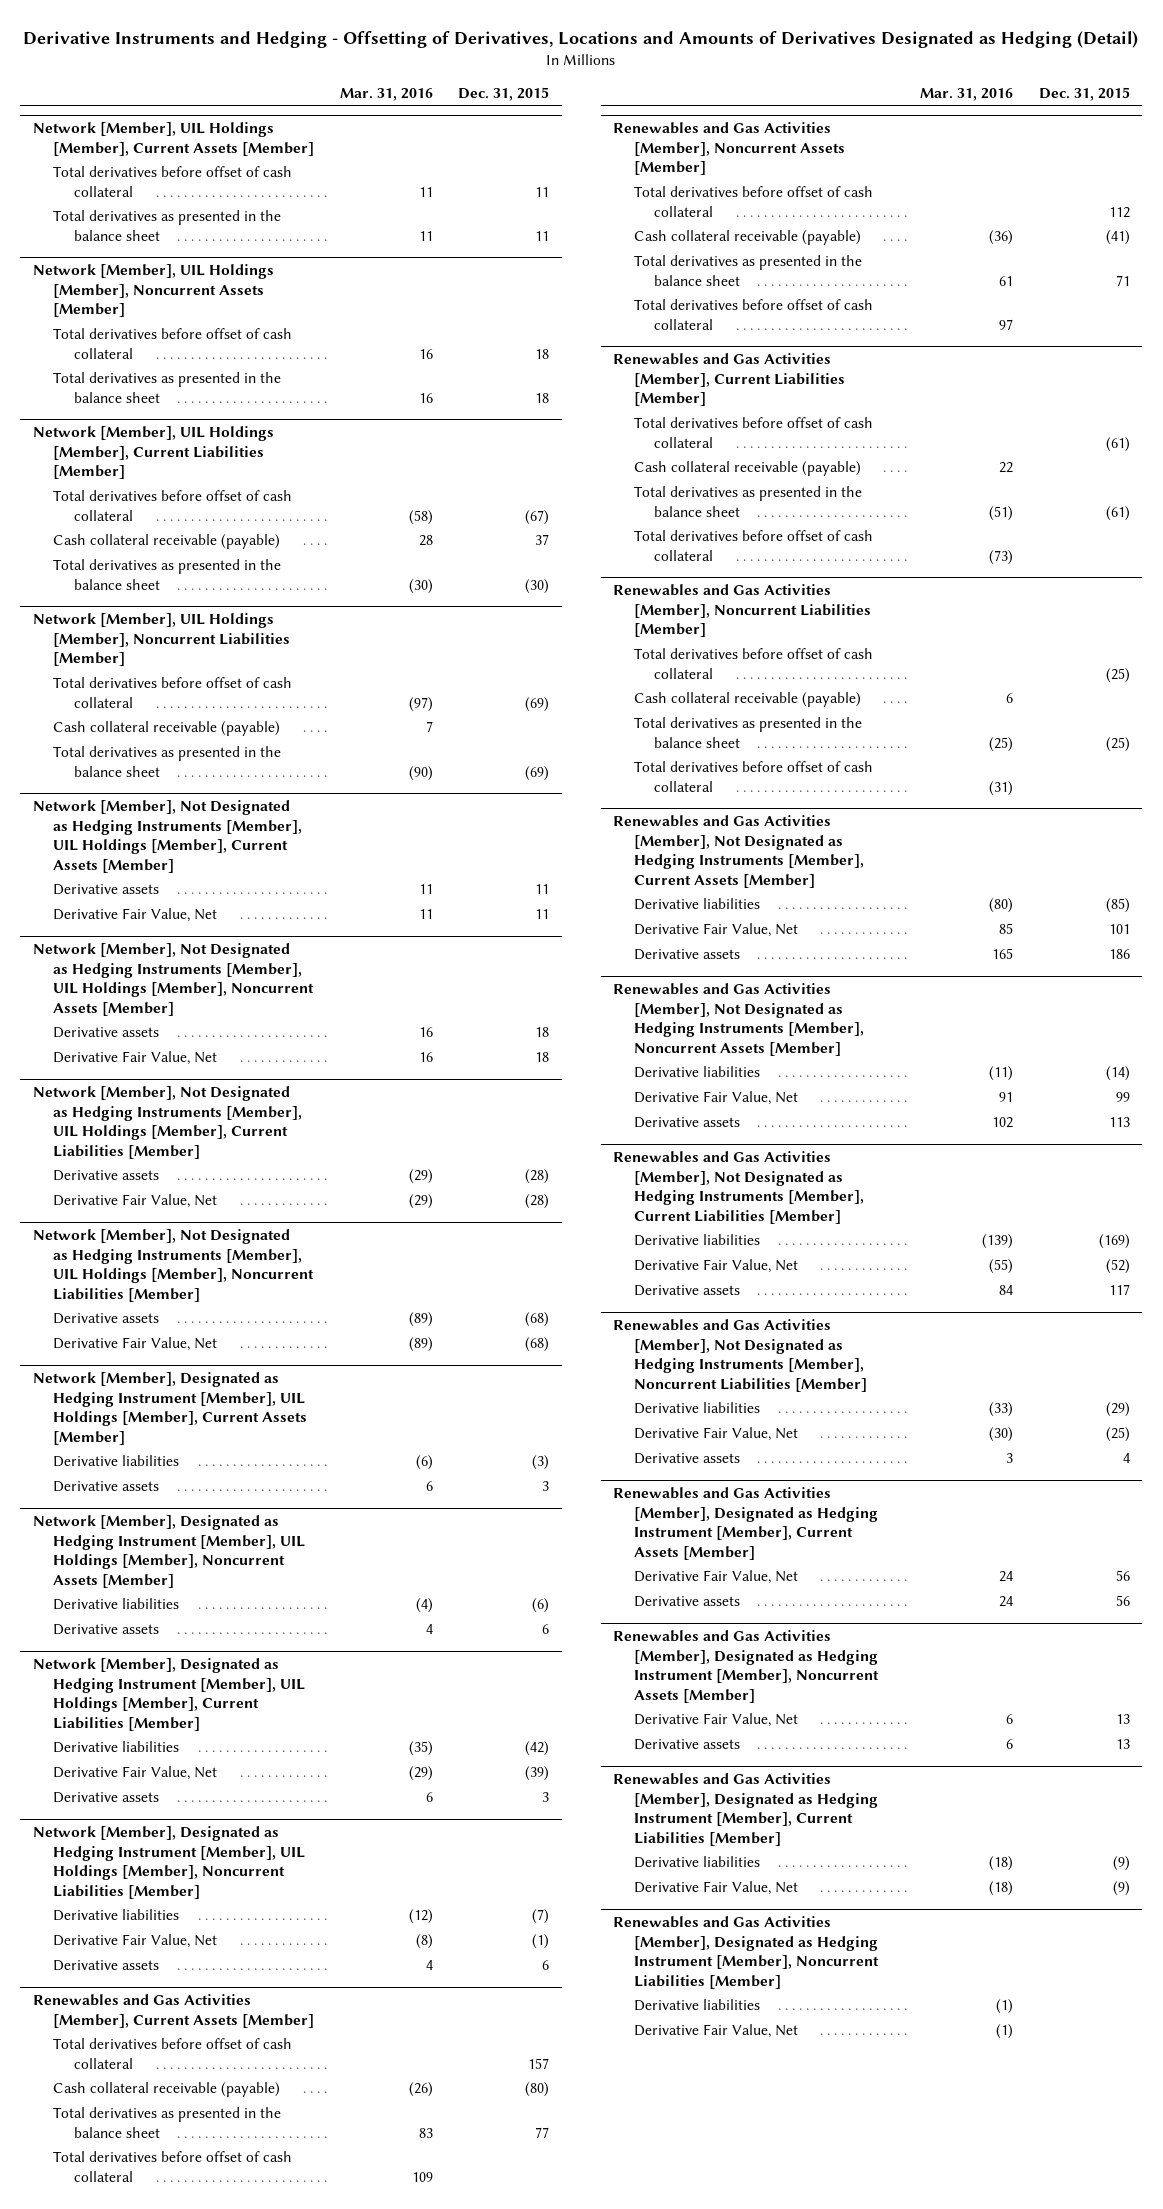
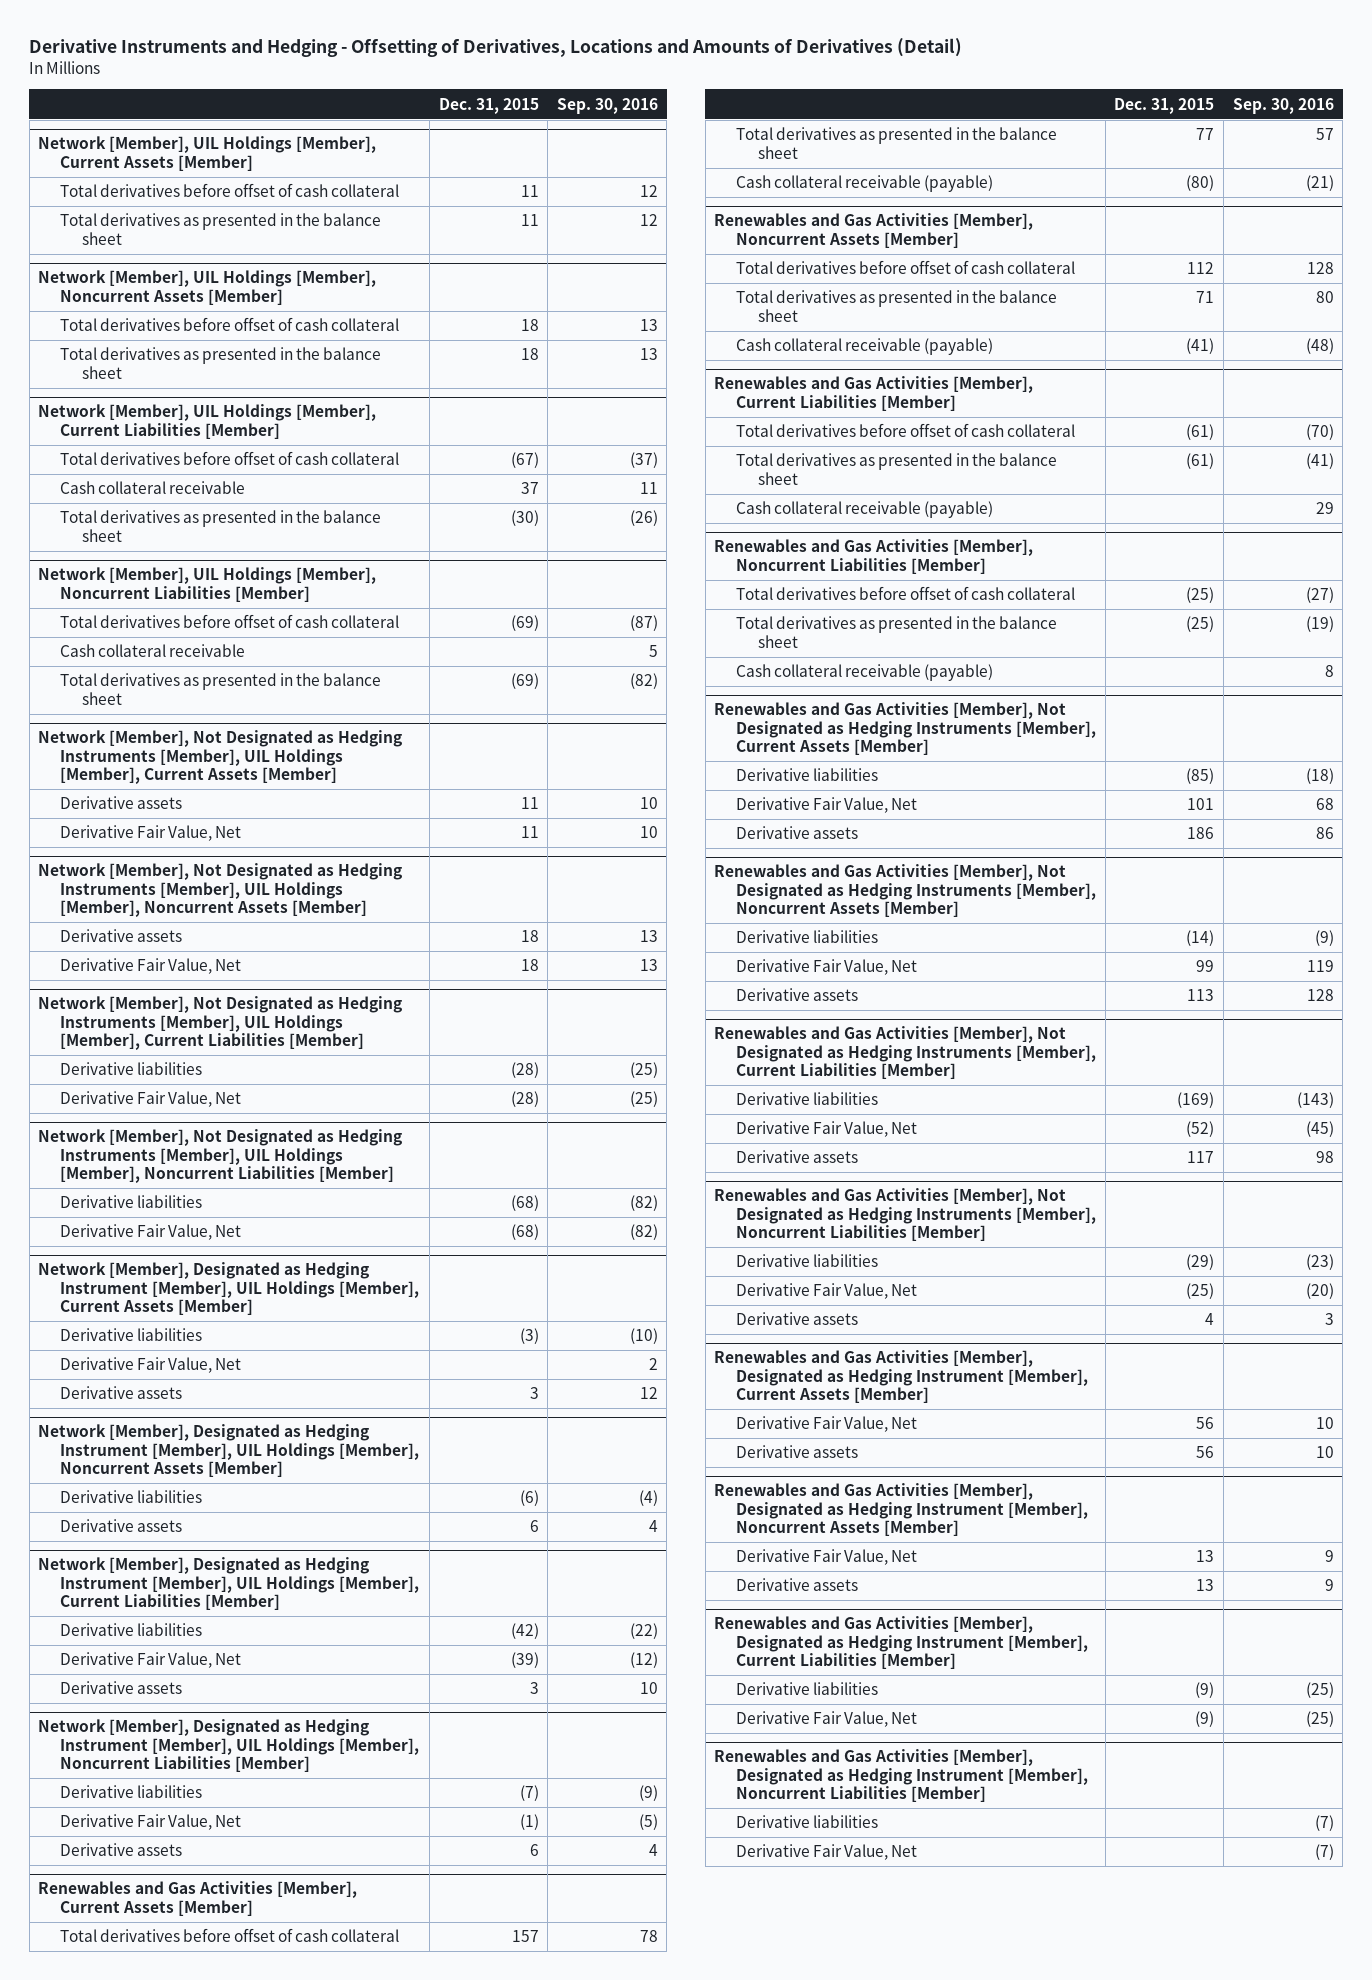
[23,31,1139,49] Derivative Instruments and Hedging - Offsetting of Derivatives, Locations and Amounts of Derivatives Designated as Hedging (Detail) -> [29,38,963,58] Derivative Instruments and Hedging - Offsetting of Derivatives, Locations and Amounts of Derivatives (Detail)
[339,87,433,101] Mar. 31, 2016 -> none
none -> [556,97,658,114] Sep. 30, 2016
[53,534,281,550] Cash collateral receivable (payable) -> [60,481,246,495] Cash collateral receivable
[53,721,281,737] Cash collateral receivable (payable) -> [60,644,246,658] Cash collateral receivable
[53,1170,160,1182] Derivative assets -> none
none -> [60,1062,203,1076] Derivative liabilities
[53,1313,160,1325] Derivative assets -> none
none -> [60,1195,203,1209] Derivative liabilities
none -> [60,1357,242,1374] Derivative Fair Value, Net
[53,2151,293,2183] Total derivatives before offset of cash collateral -> none
[53,2082,281,2098] Cash collateral receivable (payable) -> [736,175,994,193] Cash collateral receivable (payable)
[633,299,873,331] Total derivatives before offset of cash collateral -> none
[633,230,861,246] Cash collateral receivable (payable) -> [736,338,994,356] Cash collateral receivable (payable)
[633,530,873,562] Total derivatives before offset of cash collateral -> none
[633,461,861,477] Cash collateral receivable (payable) -> [736,501,994,519] Cash collateral receivable (payable)
[633,761,873,793] Total derivatives before offset of cash collateral -> none
[633,692,861,708] Cash collateral receivable (payable) -> [736,664,994,682] Cash collateral receivable (payable)

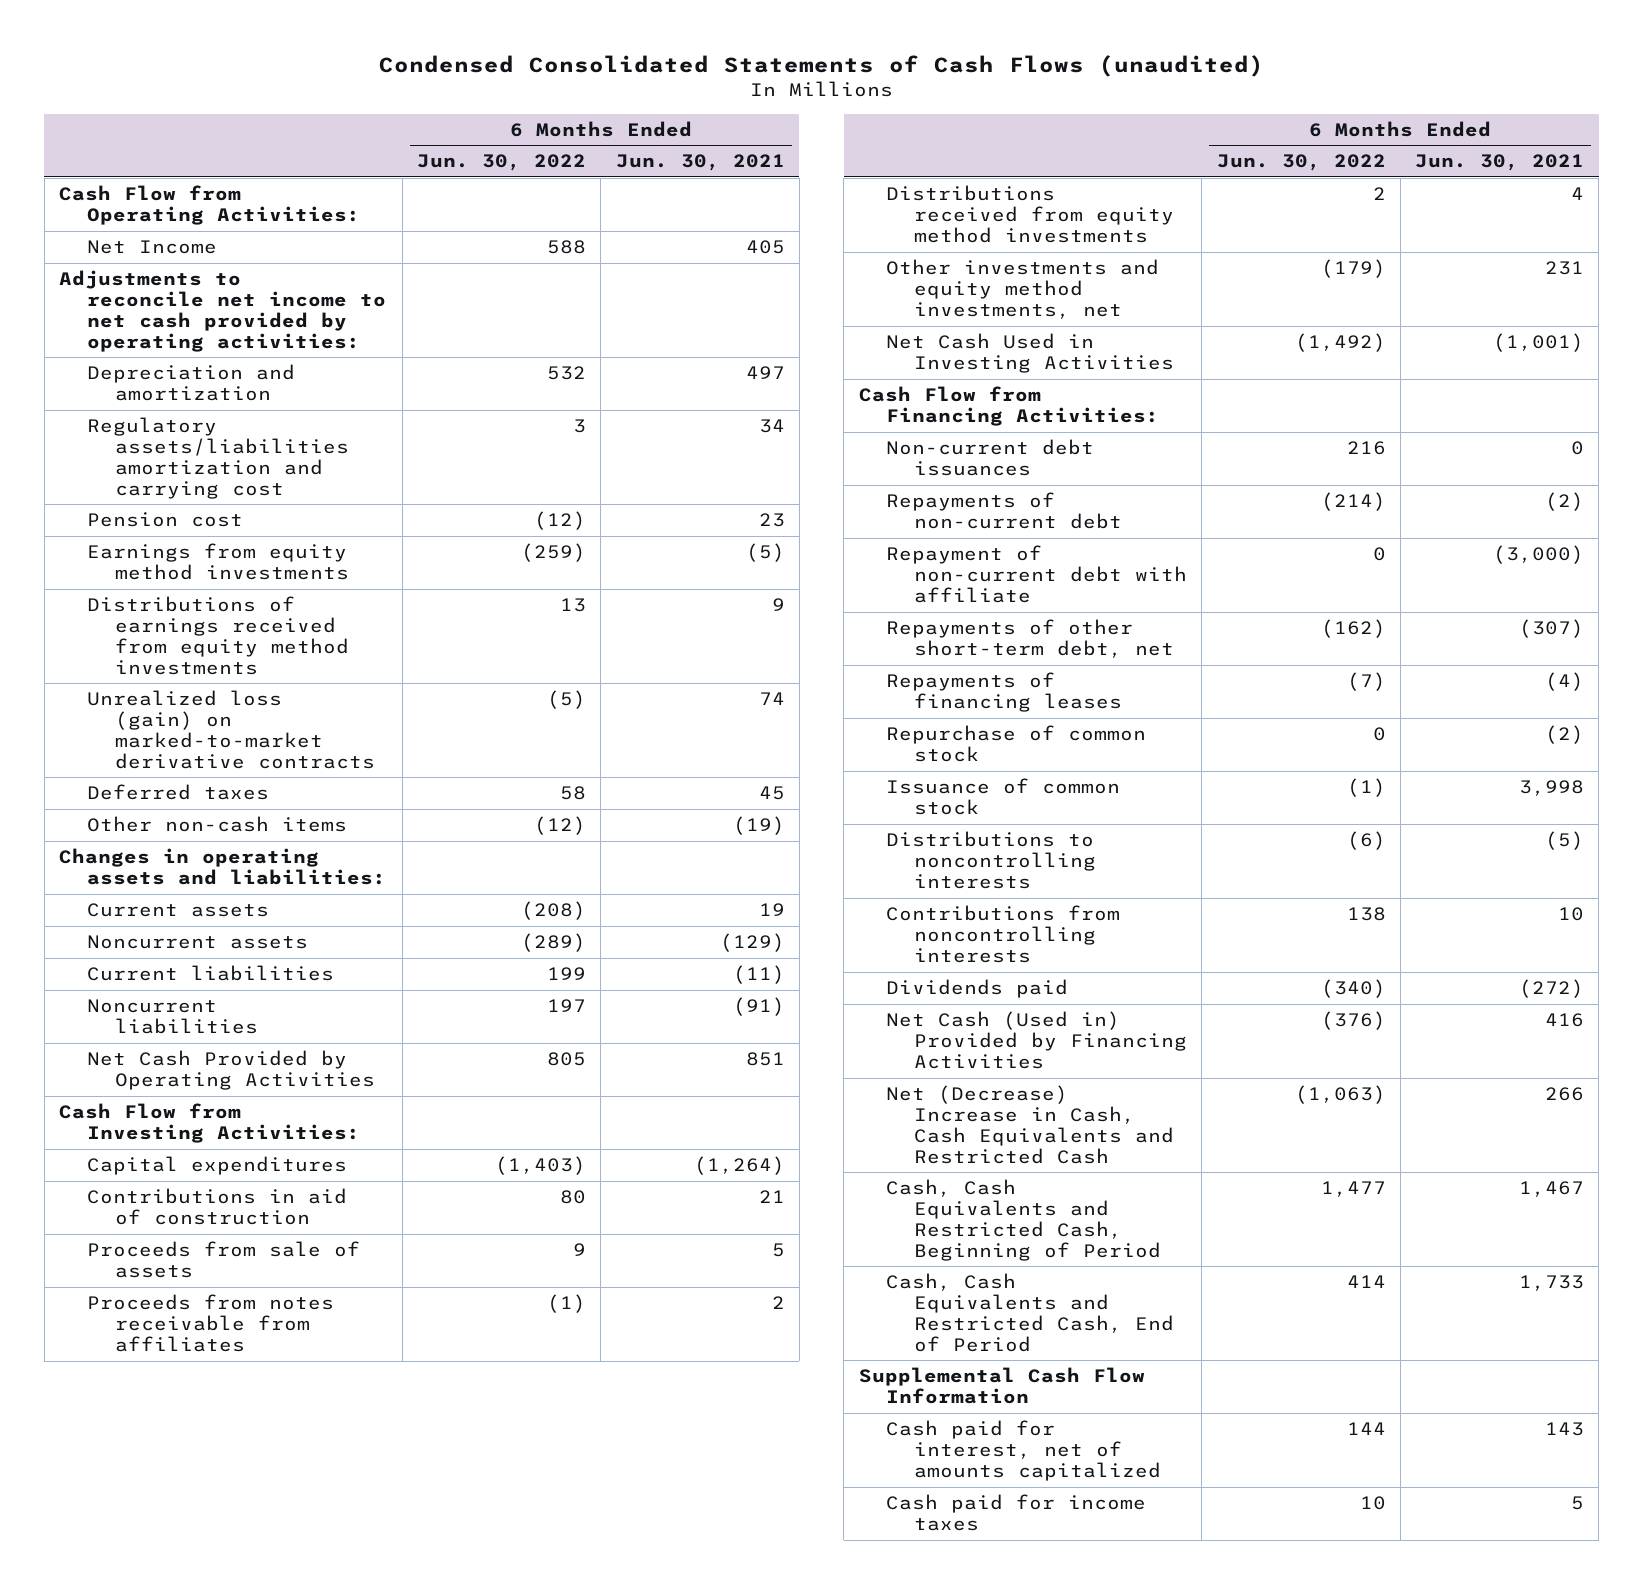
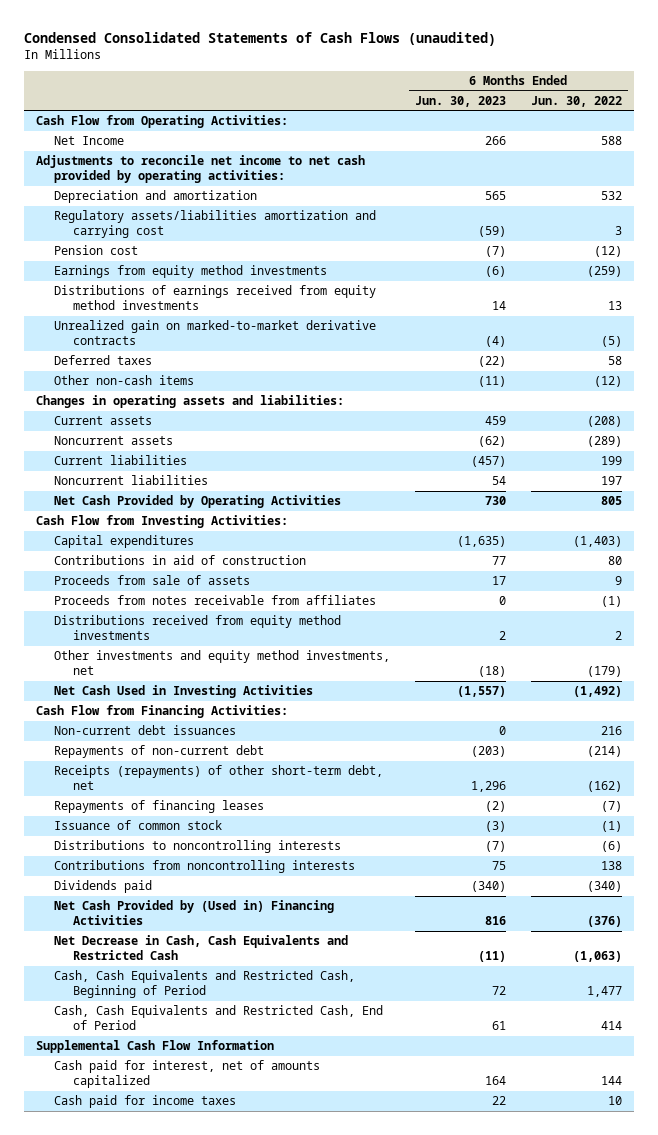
[615,154,785,172] Jun. 30, 2021 -> none
none -> [415,95,507,107] Jun. 30, 2023
[86,690,375,769] Unrealized loss (gain) on marked-to-market derivative contracts -> [54,320,377,346] Unrealized gain on marked-to-market derivative contracts
[886,545,1188,603] Repayment of non-current debt with affiliate -> none
[886,619,1175,658] Repayments of other short-term debt, net -> [54,765,384,791] Receipts (repayments) of other short-term debt, net
[886,725,1147,762] Repurchase of common stock -> none
[886,1011,1188,1069] Net Cash (Used in) Provided by Financing Activities -> [54,900,335,926] Net Cash Provided by (Used in) Financing Activities
[886,1085,1175,1164] Net (Decrease) Increase in Cash, Cash Equivalents and Restricted Cash -> [54,935,349,961] Net Decrease in Cash, Cash Equivalents and Restricted Cash

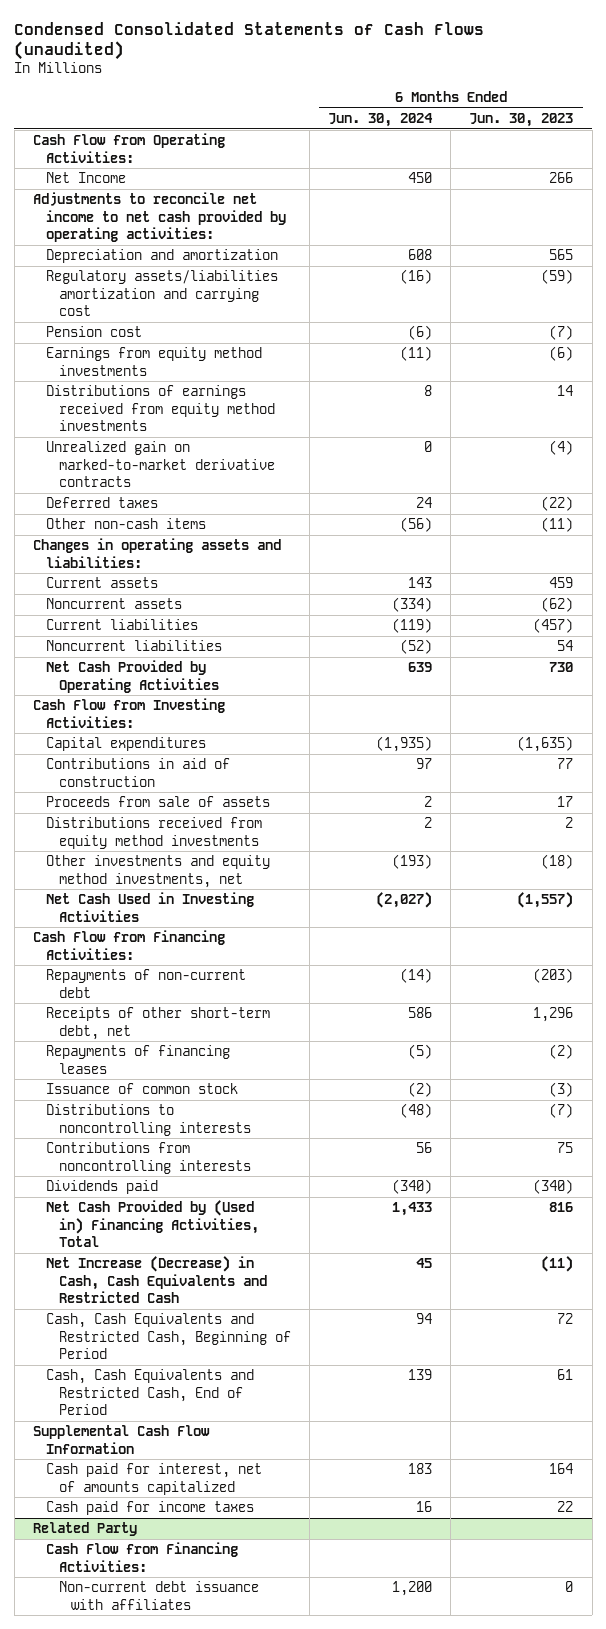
[530,95,622,107] Jun. 30, 2022 -> none
none -> [327,113,433,128] Jun. 30, 2024
[54,595,377,606] Proceeds from notes receivable from affiliates -> none
[54,725,237,736] Non-current debt issuances -> none
[54,765,384,791] Receipts (repayments) of other short-term debt, net -> [45,1007,270,1040] Receipts of other short-term debt, net
[54,900,335,926] Net Cash Provided by (Used in) Financing Activities -> [45,1200,259,1247] Net Cash Provided by (Used in) Financing Activities, Total
[54,935,349,961] Net Decrease in Cash, Cash Equivalents and Restricted Cash -> [45,1256,267,1303] Net Increase (Decrease) in Cash, Cash Equivalents and Restricted Cash
none -> [32,1522,137,1537] Related Party
none -> [45,1542,238,1572] Cash Flow from Financing Activities:
none -> [58,1581,259,1610] Non-current debt issuance with affiliates

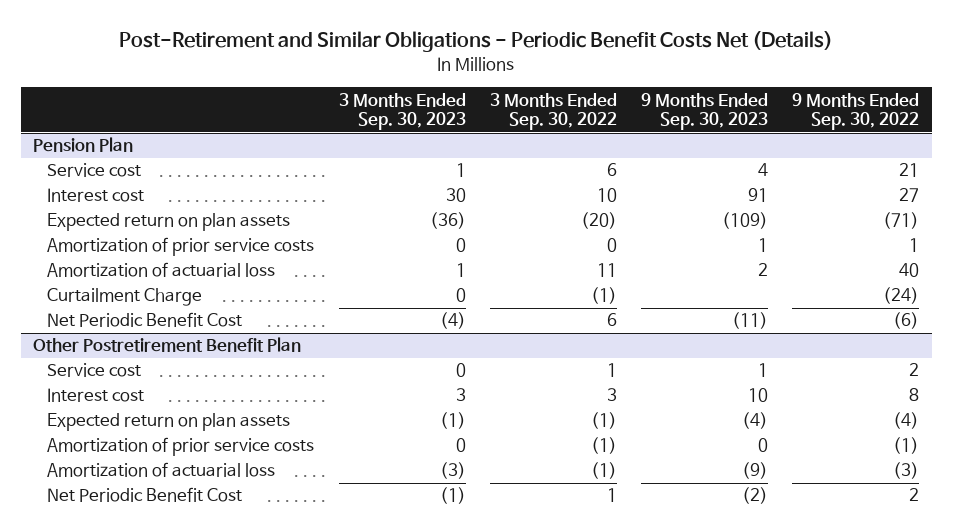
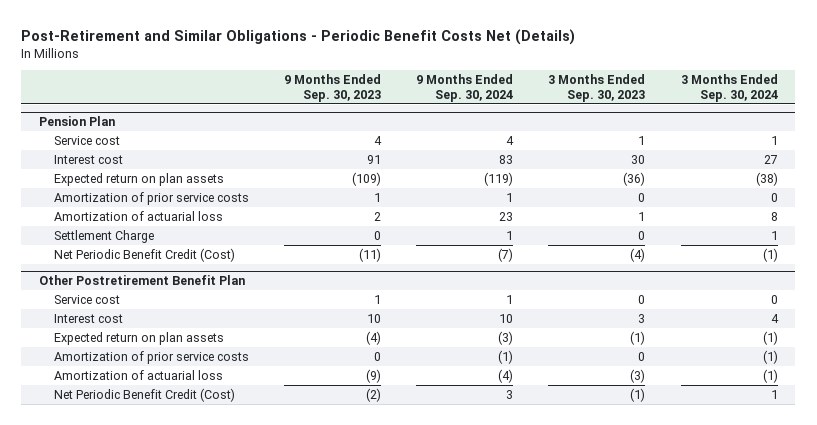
[489,92,617,131] 3 Months Ended Sep. 30, 2022 -> none
[792,92,920,131] 9 Months Ended Sep. 30, 2022 -> none
none -> [416,74,514,102] 9 Months Ended Sep. 30, 2024
none -> [680,74,778,102] 3 Months Ended Sep. 30, 2024
[47,288,203,307] Curtailment Charge -> none
none -> [53,229,154,243] Settlement Charge
[47,312,243,328] Net Periodic Benefit Cost -> [53,247,235,262] Net Periodic Benefit Credit (Cost)
[47,487,243,503] Net Periodic Benefit Cost -> [53,387,235,402] Net Periodic Benefit Credit (Cost)

